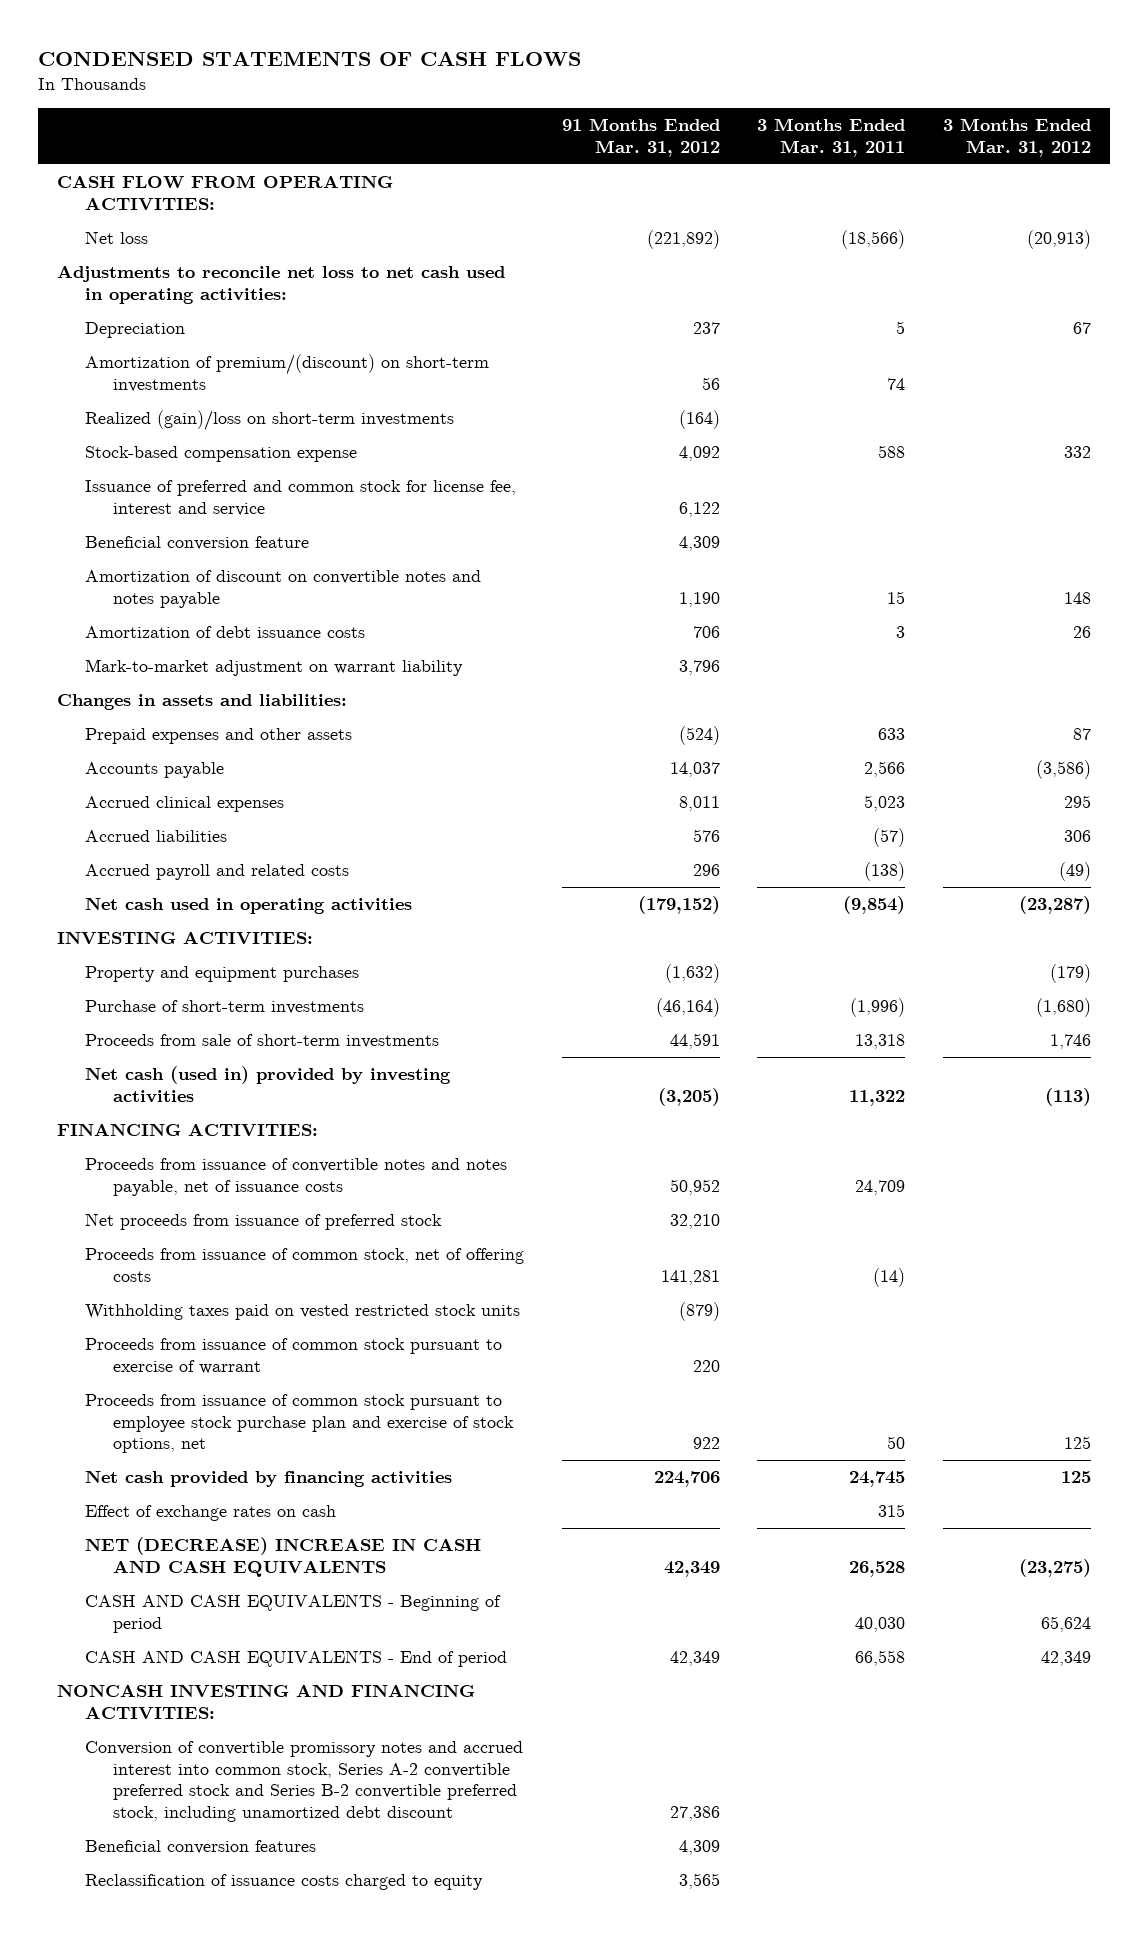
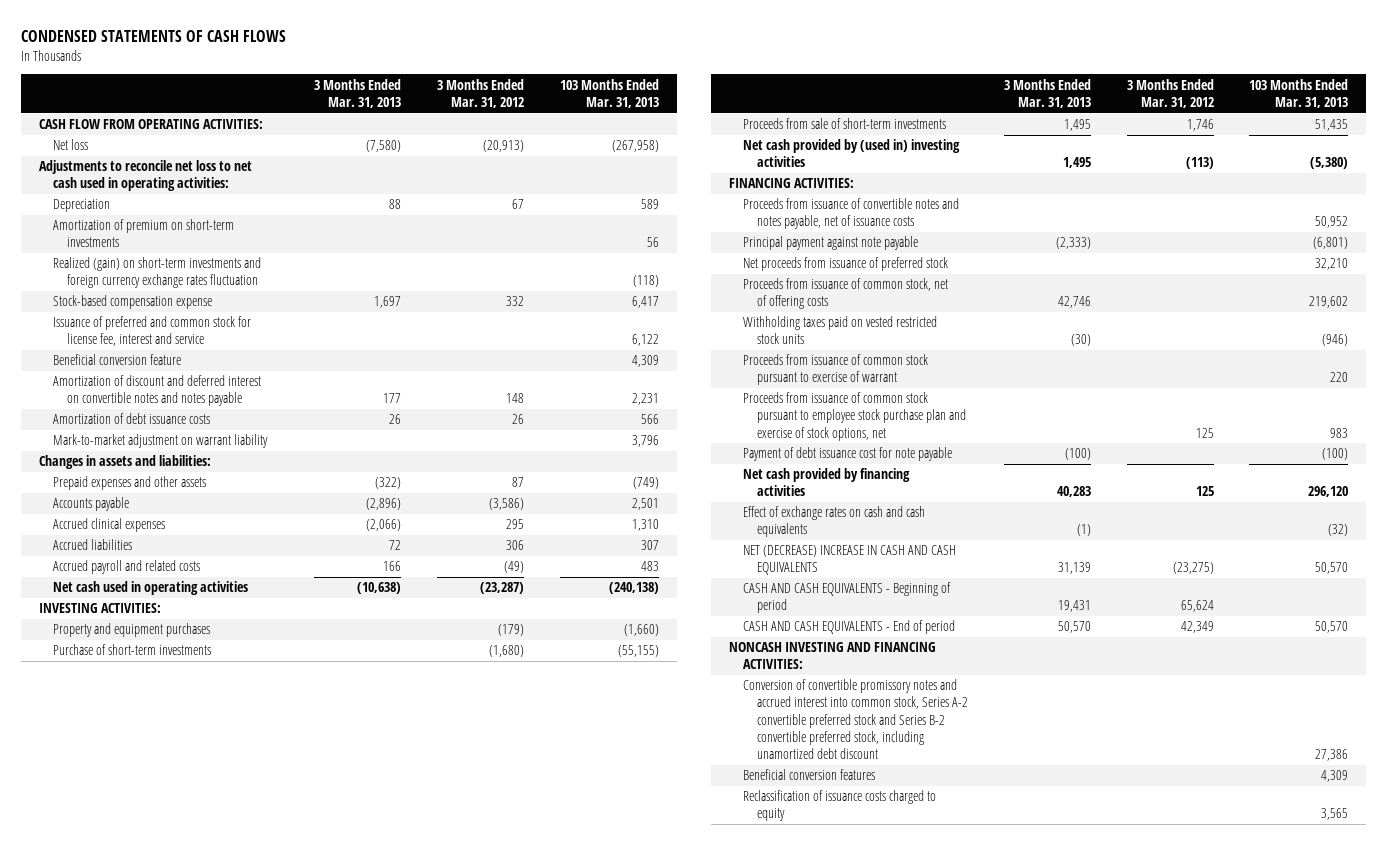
[561,118,720,157] 91 Months Ended Mar. 31, 2012 -> none
[757,118,906,157] 3 Months Ended Mar. 31, 2011 -> none
none -> [313,78,401,108] 3 Months Ended Mar. 31, 2013
none -> [559,78,659,108] 103 Months Ended Mar. 31, 2013
[84,354,489,392] Amortization of premium/(discount) on short-term investments -> [53,219,235,248] Amortization of premium on short-term investments
[84,410,454,432] Realized (gain)/loss on short-term investments -> [53,257,262,289] Realized (gain) on short-term investments and foreign currency exchange rates fluctuation
[84,570,481,608] Amortization of discount on convertible notes and notes payable -> [53,375,262,407] Amortization of discount and deferred interest on convertible notes and notes payable
[84,1066,451,1103] Net cash (used in) provided by investing activities -> [742,139,960,168] Net cash provided by (used in) investing activities
none -> [742,236,918,251] Principal payment against note payable
none -> [742,447,952,462] Payment of debt issuance cost for note payable
[84,1505,336,1522] Effect of exchange rates on cash -> [742,506,925,538] Effect of exchange rates on cash and cash equivalents

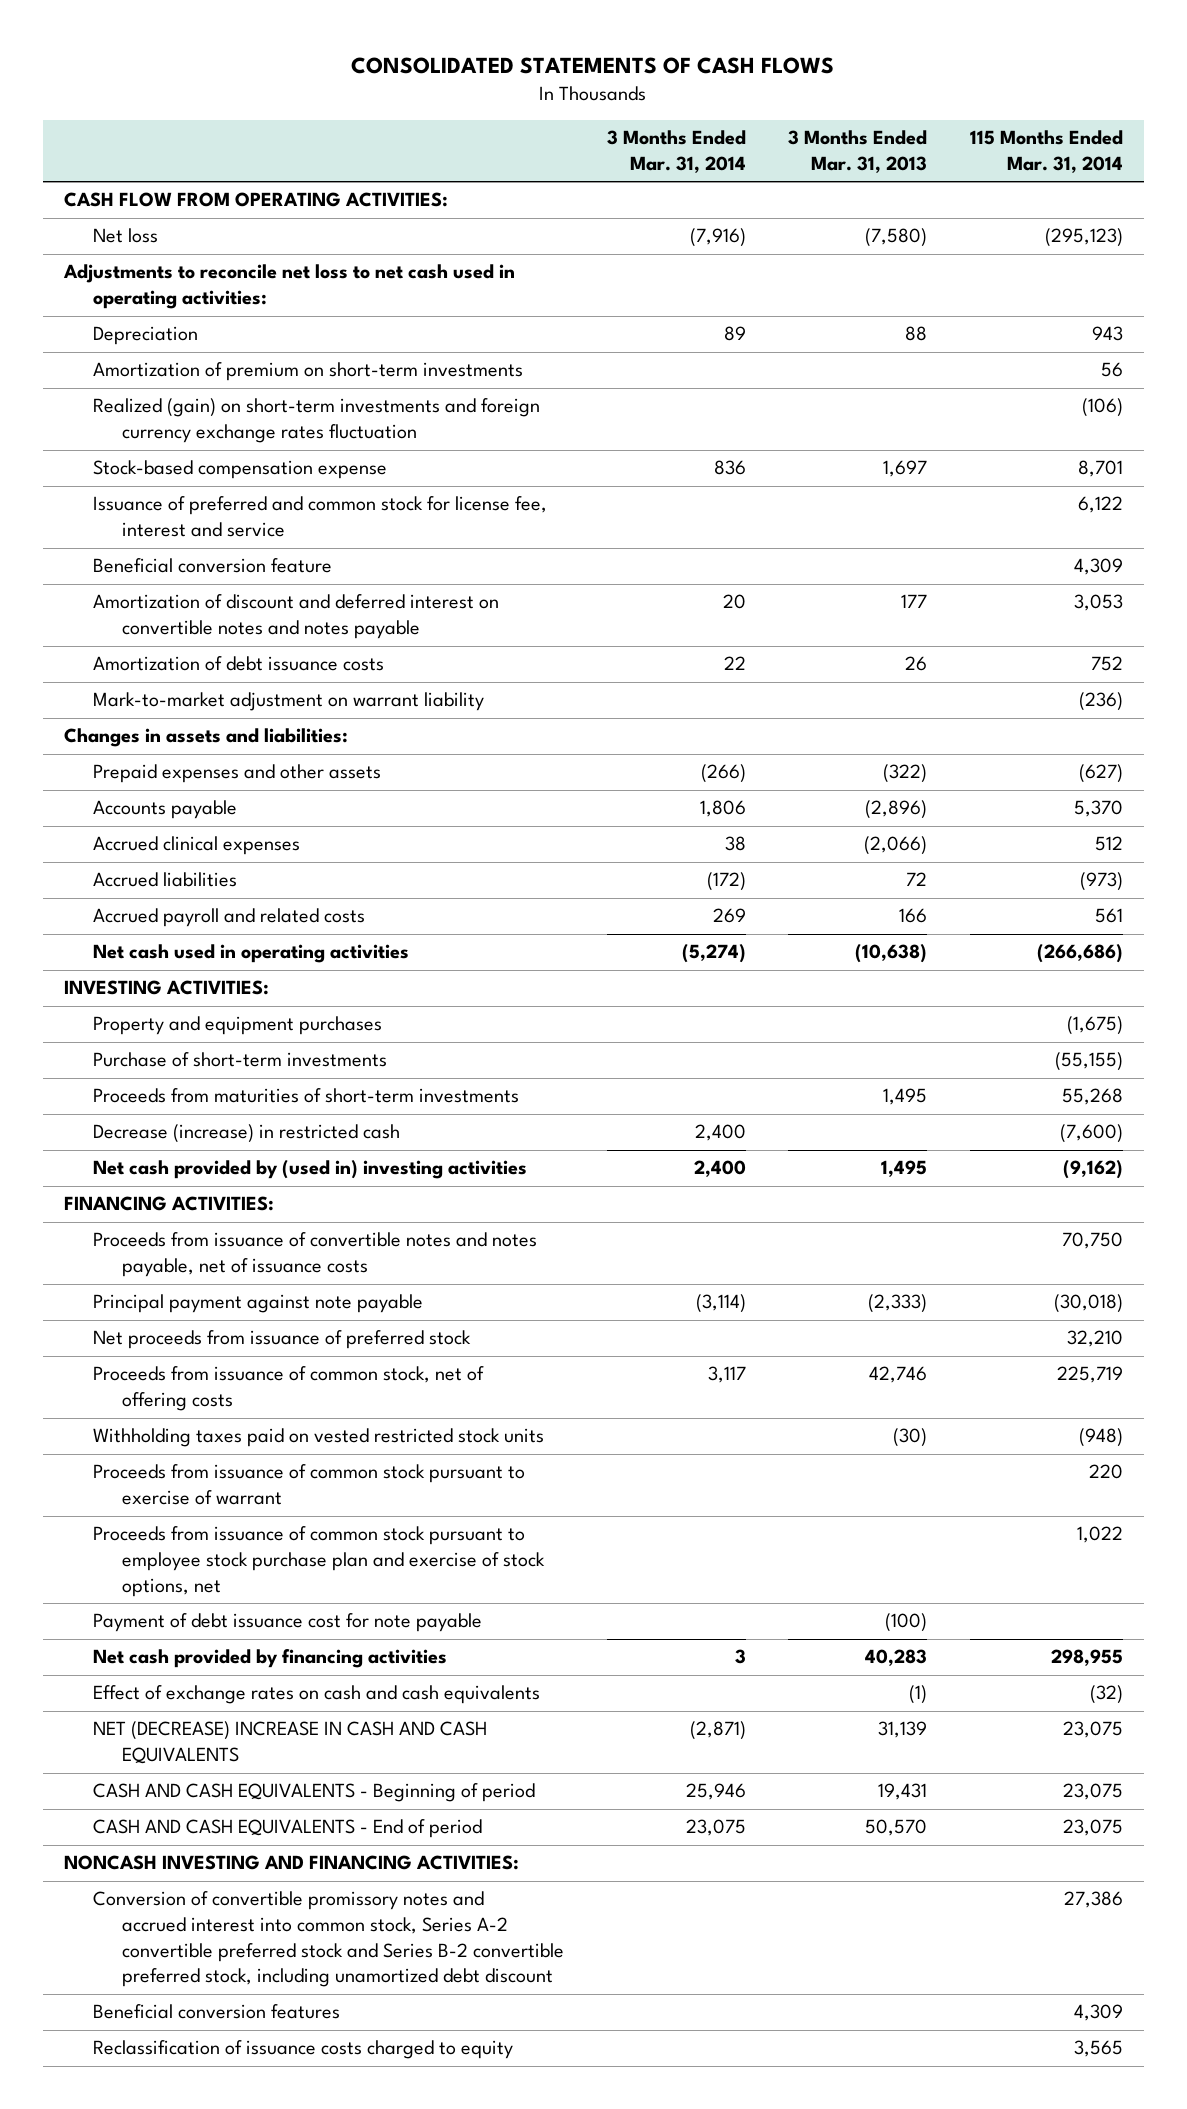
[21,30,287,43] CONDENSED STATEMENTS OF CASH FLOWS -> [351,57,835,75] CONSOLIDATED STATEMENTS OF CASH FLOWS
[436,78,524,108] 3 Months Ended Mar. 31, 2012 -> none
[559,78,659,108] 103 Months Ended Mar. 31, 2013 -> none
none -> [606,130,746,173] 3 Months Ended Mar. 31, 2014
none -> [969,130,1123,173] 115 Months Ended Mar. 31, 2014
[742,118,946,130] Proceeds from sale of short-term investments -> [92,1088,519,1104] Proceeds from maturities of short-term investments
none -> [92,1124,400,1144] Decrease (increase) in restricted cash

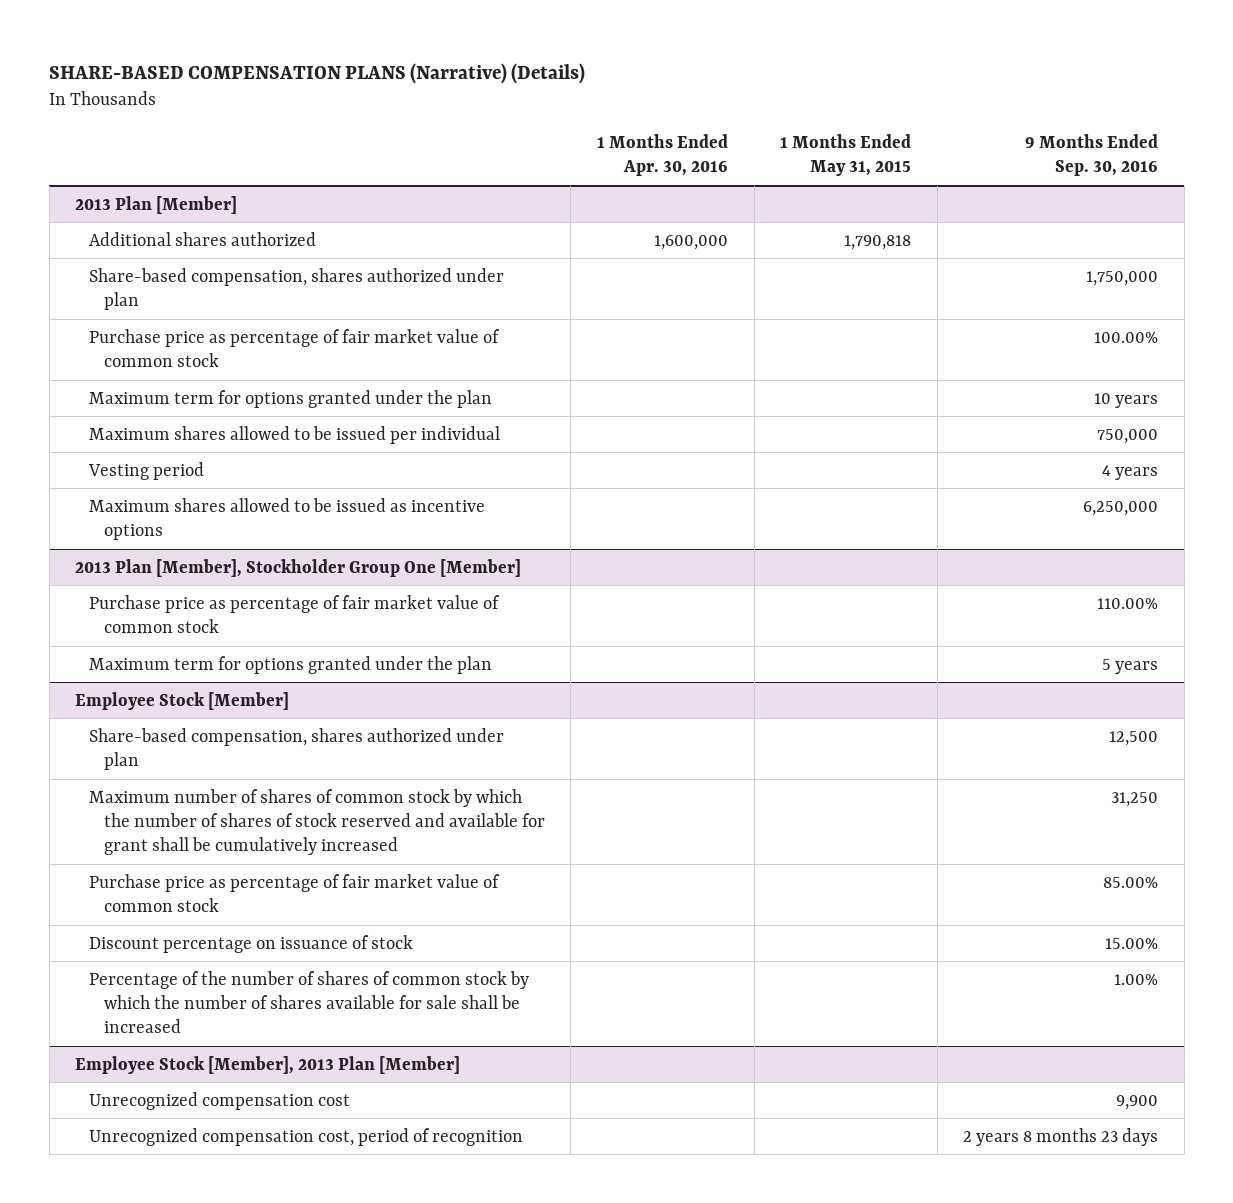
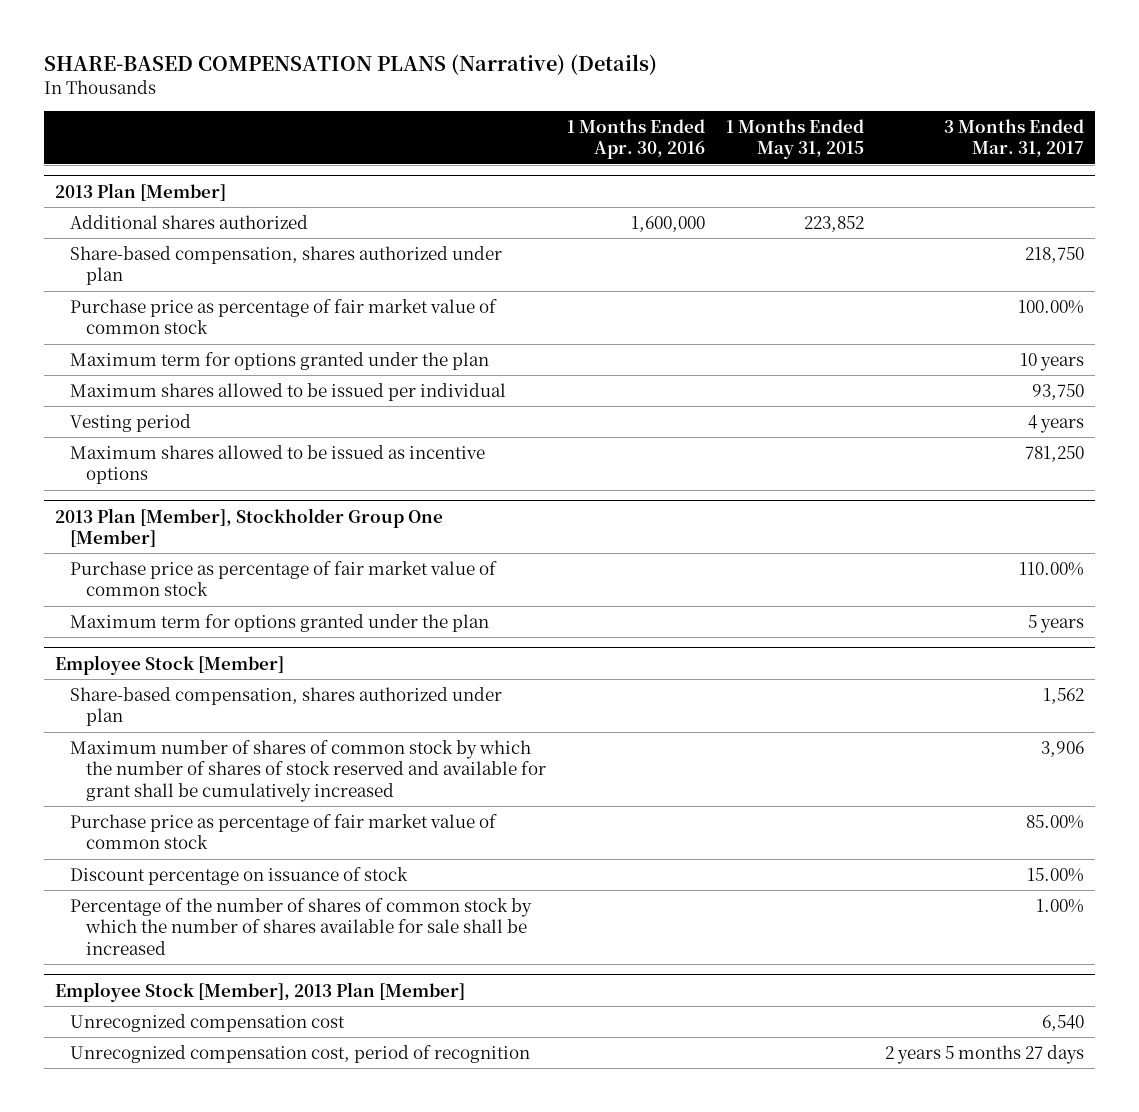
[1025,134,1159,177] 9 Months Ended Sep. 30, 2016 -> none
none -> [943,119,1084,158] 3 Months Ended Mar. 31, 2017
[844,234,912,250] 1,790,818 -> [803,215,864,232] 223,852

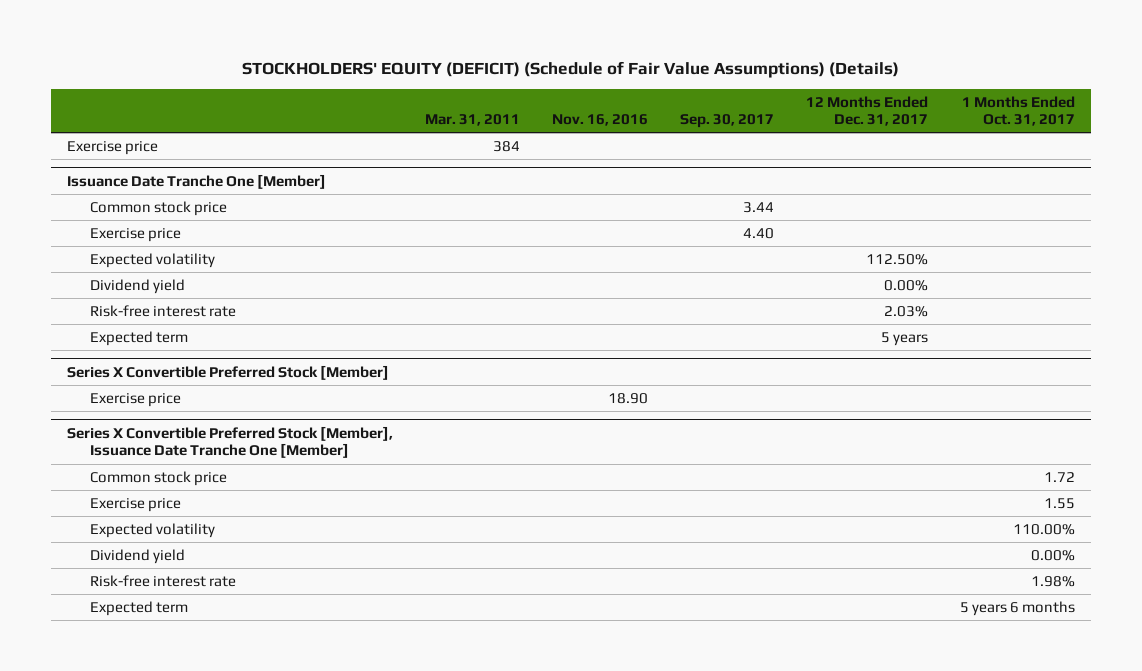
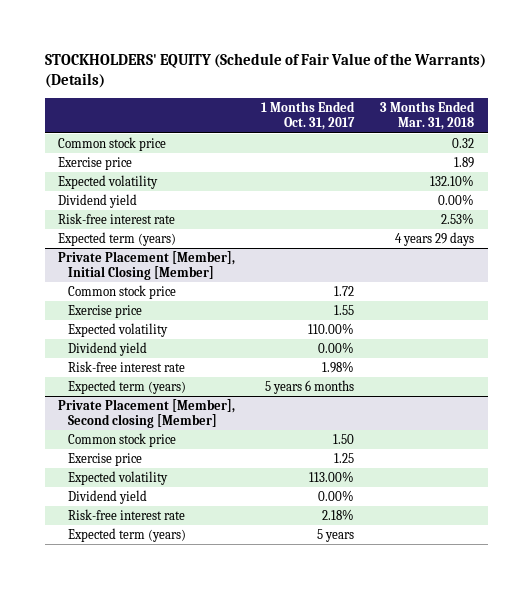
[242,60,900,78] STOCKHOLDERS' EQUITY (DEFICIT) (Schedule of Fair Value Assumptions) (Details) -> [44,52,486,89] STOCKHOLDERS' EQUITY (Schedule of Fair Value of the Warrants) (Details)
[424,113,520,126] Mar. 31, 2011 -> none
[552,113,649,126] Nov. 16, 2016 -> none
[680,113,775,128] Sep. 30, 2017 -> none
[806,95,929,126] 12 Months Ended Dec. 31, 2017 -> none
none -> [380,101,476,131] 3 Months Ended Mar. 31, 2018
none -> [57,137,166,152] Common stock price
[66,173,326,189] Issuance Date Tranche One [Member] -> none
[89,201,227,217] Common stock price -> none
[89,228,181,243] Exercise price -> none
[89,253,215,269] Expected volatility -> none
[89,279,185,295] Dividend yield -> none
[89,305,236,318] Risk-free interest rate -> none
[89,331,188,347] Expected term -> none
[66,364,389,380] Series X Convertible Preferred Stock [Member] -> none
[89,393,181,408] Exercise price -> none
none -> [57,175,158,190] Expected volatility
none -> [57,194,137,209] Dividend yield
none -> [57,213,175,225] Risk-free interest rate
none -> [57,232,176,247] Expected term (years)
[66,425,393,459] Series X Convertible Preferred Stock [Member], Issuance Date Tranche One [Member] -> [57,251,235,281] Private Placement [Member], Initial Closing [Member]
[89,601,188,617] Expected term -> [68,380,187,395] Expected term (years)
none -> [57,399,235,429] Private Placement [Member], Second closing [Member]
none -> [68,433,177,448] Common stock price
none -> [68,453,143,467] Exercise price
none -> [68,471,169,486] Expected volatility
none -> [68,490,148,505] Dividend yield
none -> [68,509,186,521] Risk-free interest rate
none -> [68,528,187,543] Expected term (years)

